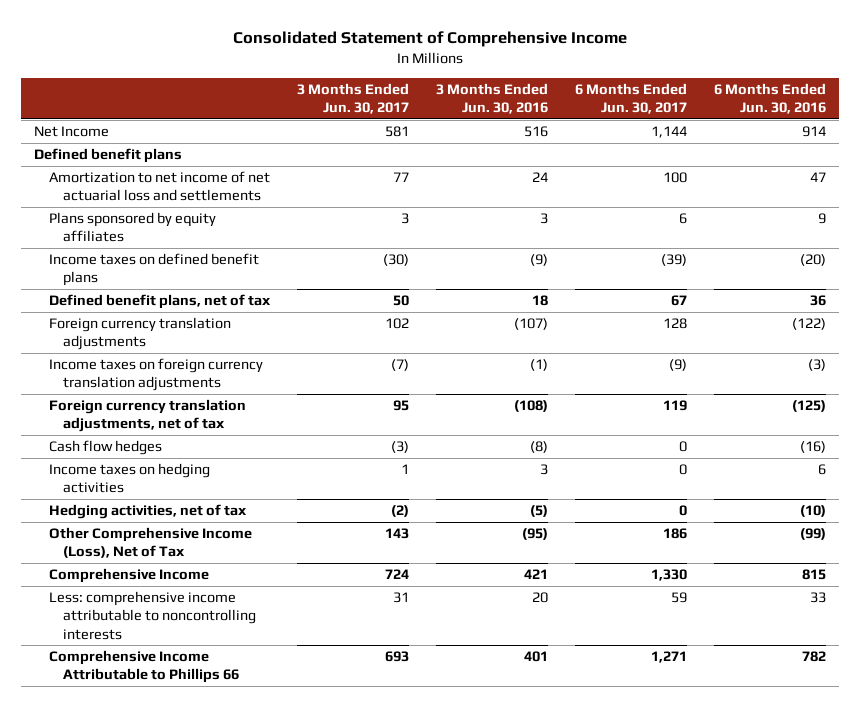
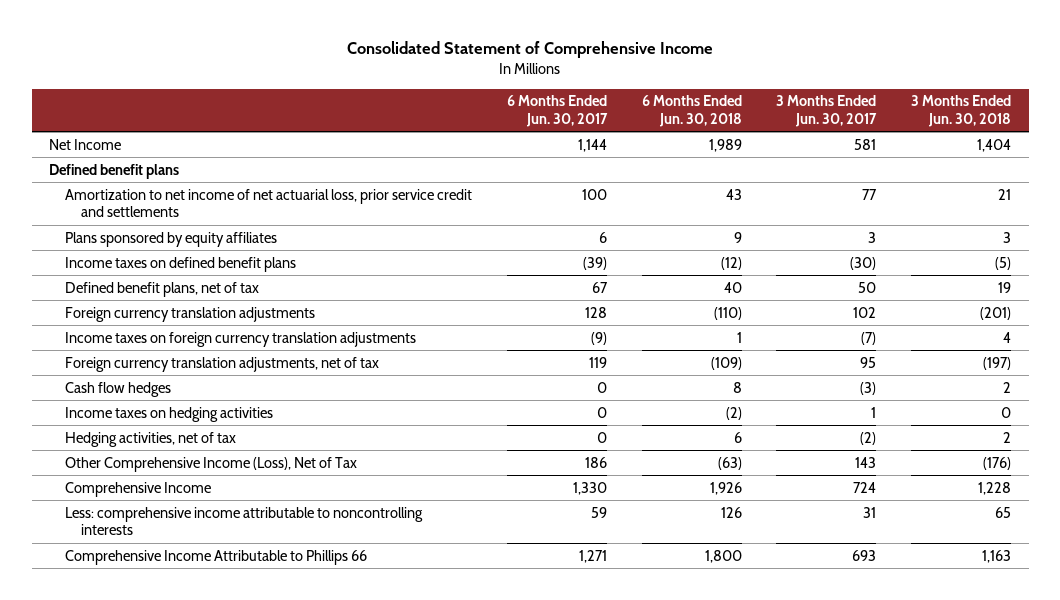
[435,82,548,115] 3 Months Ended Jun. 30, 2016 -> none
[713,82,826,115] 6 Months Ended Jun. 30, 2016 -> none
none -> [641,95,742,127] 6 Months Ended Jun. 30, 2018
none -> [911,95,1012,127] 3 Months Ended Jun. 30, 2018
[48,171,270,202] Amortization to net income of net actuarial loss and settlements -> [65,188,473,218] Amortization to net income of net actuarial loss, prior service credit and settlements

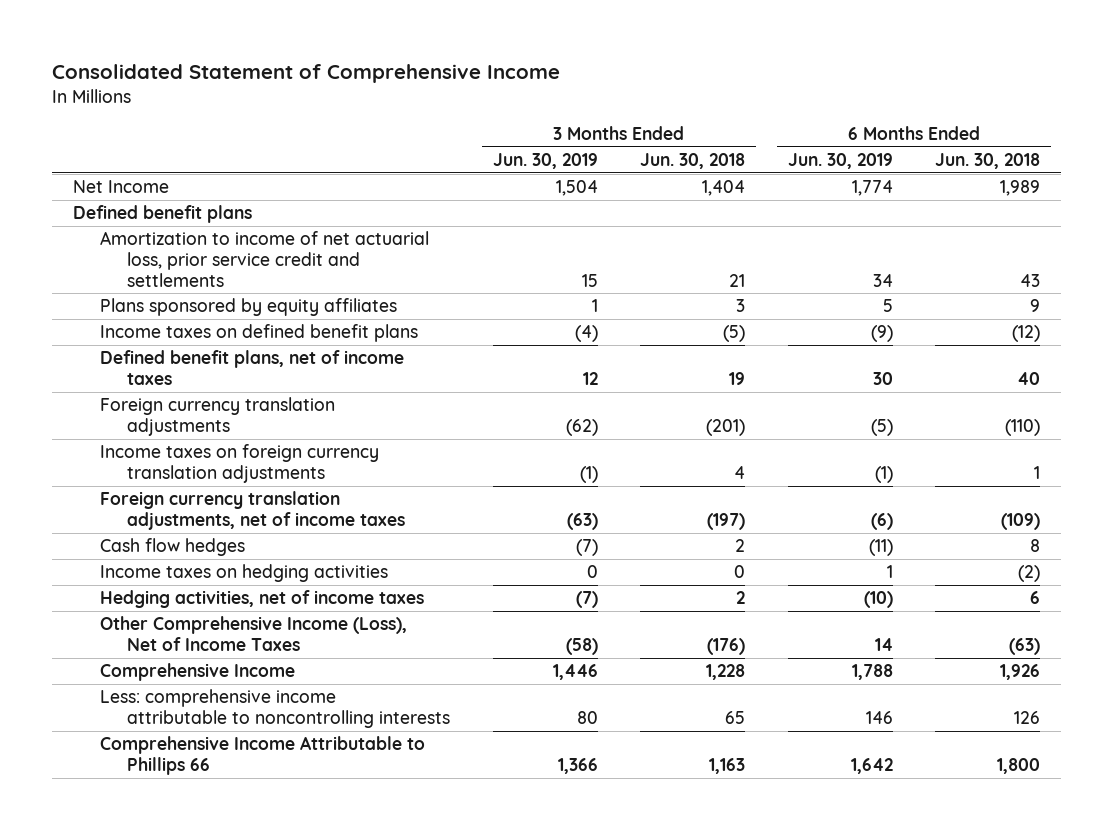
[507,95,609,127] 6 Months Ended Jun. 30, 2017 -> none
[776,95,878,127] 3 Months Ended Jun. 30, 2017 -> none
none -> [492,152,598,169] Jun. 30, 2019
none -> [787,152,893,169] Jun. 30, 2019
[65,188,473,218] Amortization to net income of net actuarial loss, prior service credit and settlements -> [99,231,429,287] Amortization to income of net actuarial loss, prior service credit and settlements
[65,281,260,297] Defined benefit plans, net of tax -> [99,350,404,386] Defined benefit plans, net of income taxes
[65,356,380,372] Foreign currency translation adjustments, net of tax -> [99,491,406,531] Foreign currency translation adjustments, net of income taxes
[65,431,237,447] Hedging activities, net of tax -> [99,590,424,609] Hedging activities, net of income taxes
[65,456,358,472] Other Comprehensive Income (Loss), Net of Tax -> [99,616,407,652] Other Comprehensive Income (Loss), Net of Income Taxes

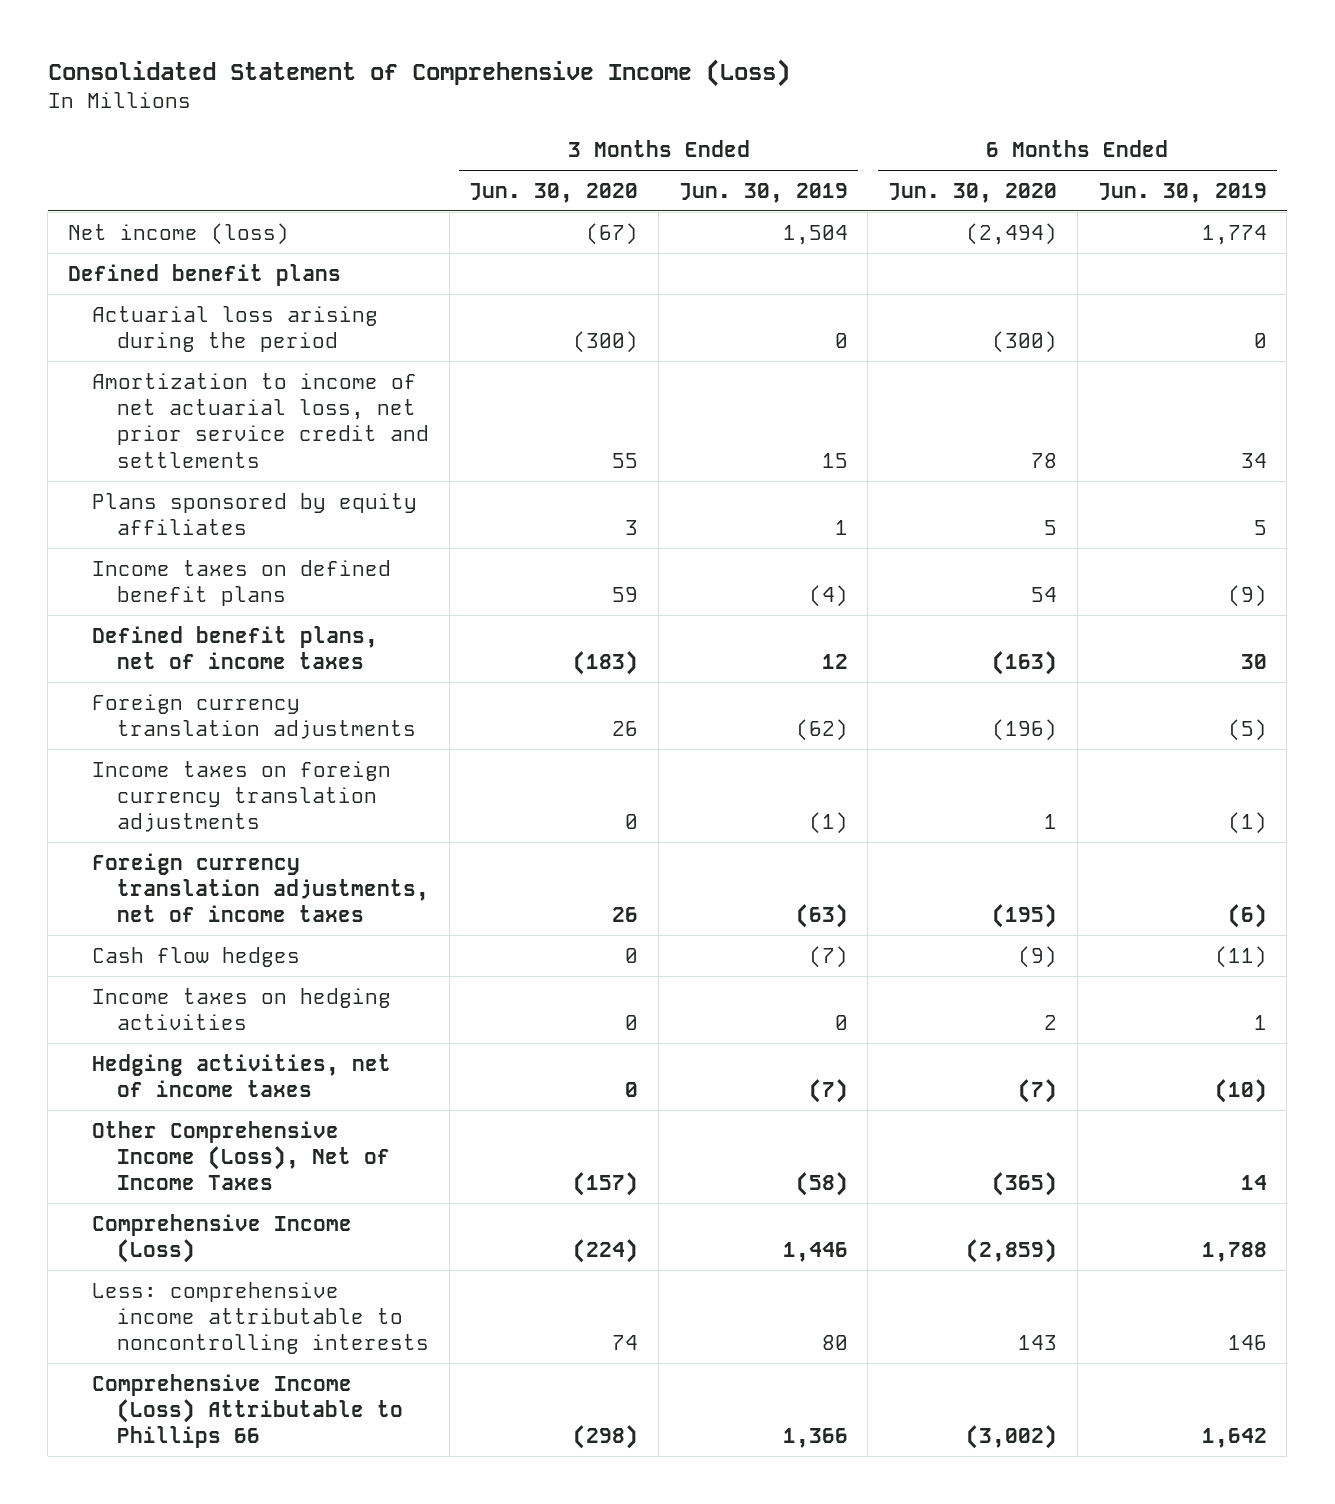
[51,64,560,84] Consolidated Statement of Comprehensive Income -> [47,59,790,88] Consolidated Statement of Comprehensive Income (Loss)
[640,152,746,169] Jun. 30, 2018 -> none
[935,152,1041,169] Jun. 30, 2018 -> none
none -> [469,182,639,203] Jun. 30, 2020
none -> [888,182,1058,203] Jun. 30, 2020
[72,180,169,194] Net Income -> [67,222,289,245] Net income (loss)
none -> [92,305,379,353] Actuarial loss arising during the period
[99,231,429,287] Amortization to income of net actuarial loss, prior service credit and settlements -> [92,372,429,468] Amortization to income of net actuarial loss, net prior service credit and settlements
[99,663,295,682] Comprehensive Income -> [92,1213,353,1264] Comprehensive Income (Loss)
[99,736,425,776] Comprehensive Income Attributable to Phillips 66 -> [92,1373,403,1449] Comprehensive Income (Loss) Attributable to Phillips 66

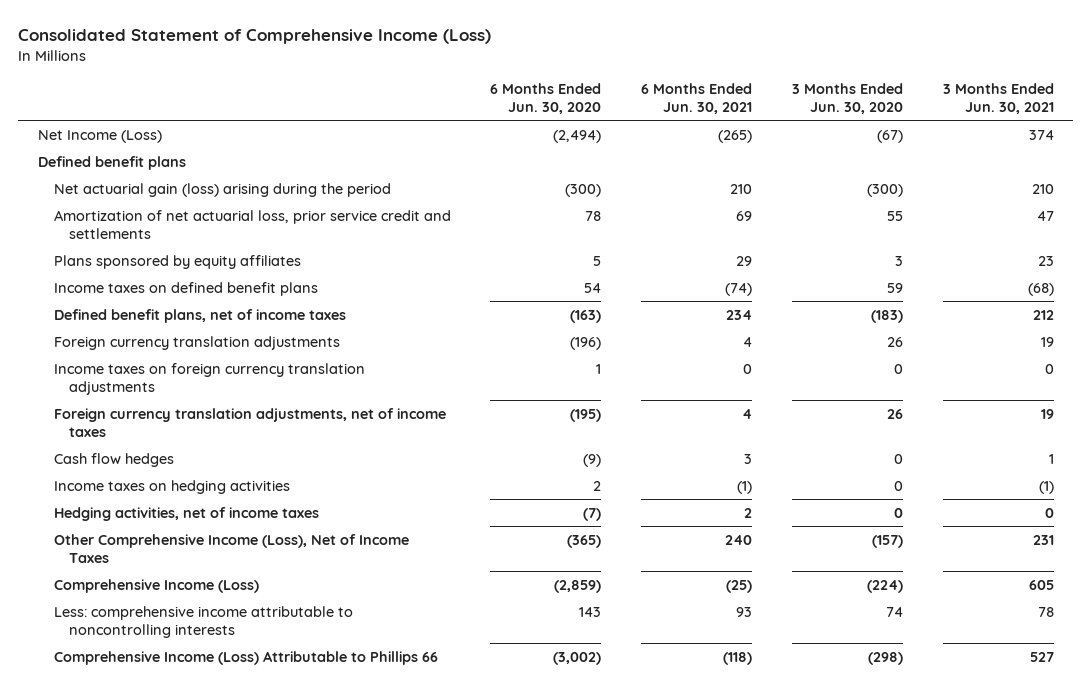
[678,182,848,203] Jun. 30, 2019 -> none
[1097,182,1267,203] Jun. 30, 2019 -> none
none -> [641,82,753,115] 6 Months Ended Jun. 30, 2021
none -> [942,82,1054,115] 3 Months Ended Jun. 30, 2021
[67,222,289,245] Net income (loss) -> [37,129,162,143] Net Income (Loss)
[92,305,379,353] Actuarial loss arising during the period -> [53,182,391,197] Net actuarial gain (loss) arising during the period
[92,372,429,468] Amortization to income of net actuarial loss, net prior service credit and settlements -> [53,209,451,239] Amortization of net actuarial loss, prior service credit and settlements

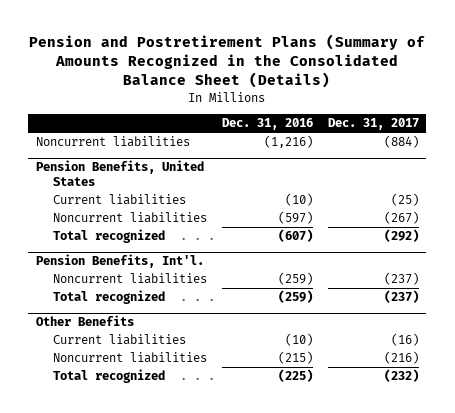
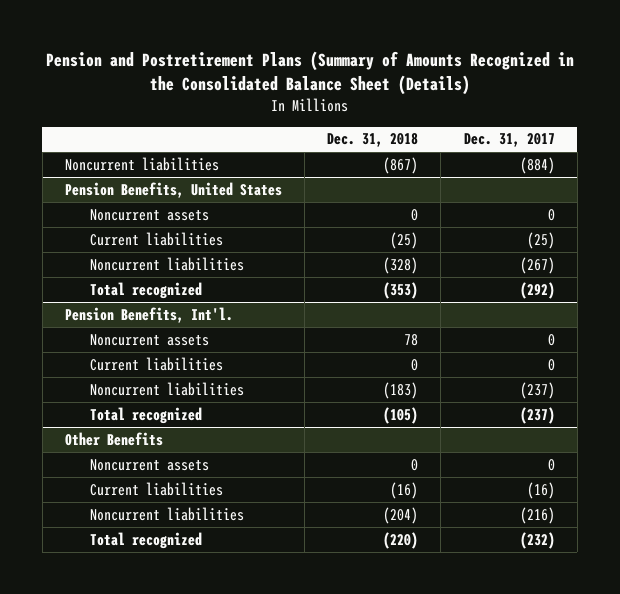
[222,118,314,131] Dec. 31, 2016 -> none
none -> [327,133,419,148] Dec. 31, 2018
none -> [89,208,209,221] Noncurrent assets
none -> [89,333,209,346] Noncurrent assets
none -> [89,356,223,371] Current liabilities
none -> [89,458,209,471] Noncurrent assets

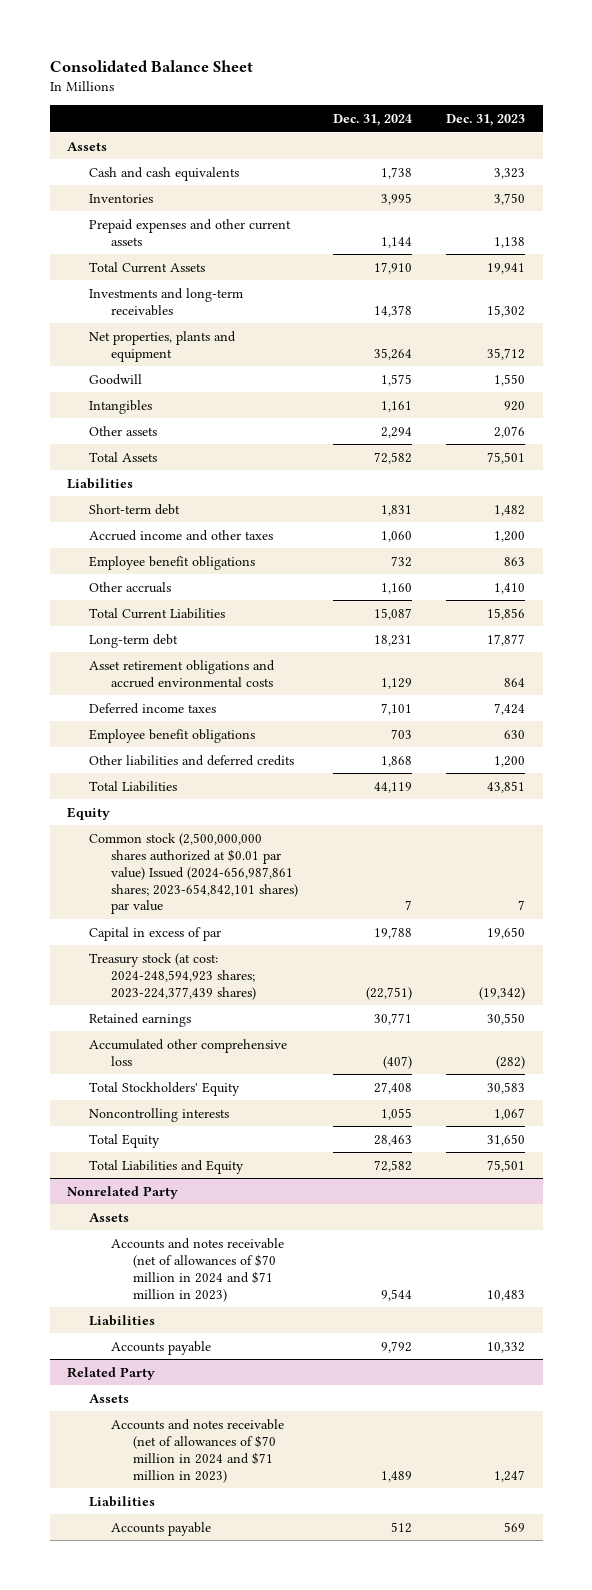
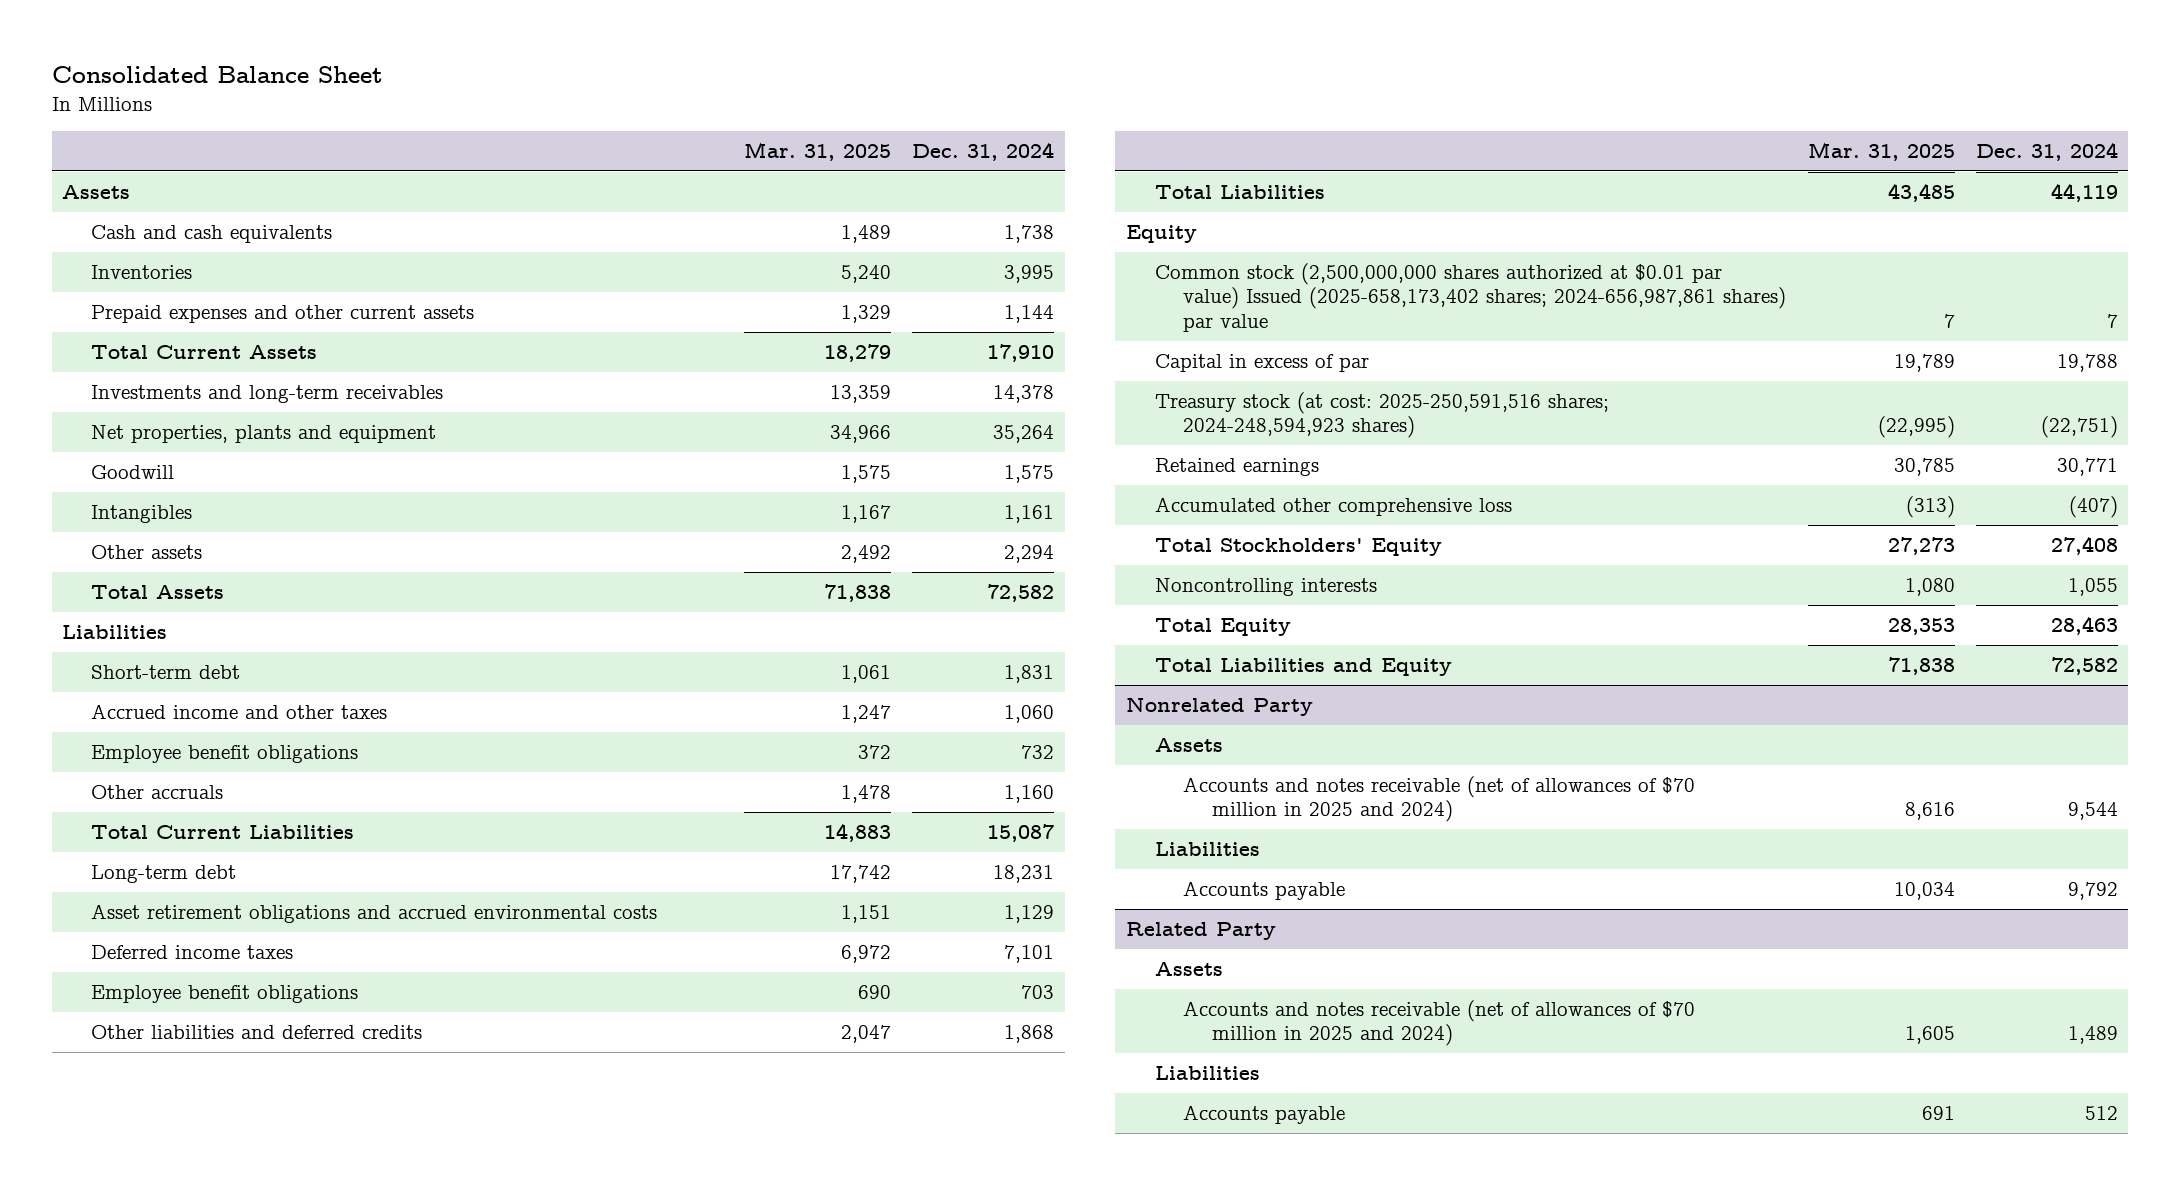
[446,114,526,127] Dec. 31, 2023 -> none
none -> [743,141,891,161] Mar. 31, 2025
[88,832,298,915] Common stock (2,500,000,000 shares authorized at $0.01 par value) Issued (2024-656,987,861 shares; 2023-654,842,101 shares) par value -> [1154,262,1787,332] Common stock (2,500,000,000 shares authorized at $0.01 par value) Issued (2025-658,173,402 shares; 2024-656,987,861 shares) par value
[88,952,256,1000] Treasury stock (at cost: 2024-248,594,923 shares; 2023-224,377,439 shares) -> [1154,391,1609,439] Treasury stock (at cost: 2025-250,591,516 shares; 2024-248,594,923 shares)
[110,1237,284,1302] Accounts and notes receivable (net of allowances of $70 million in 2024 and $71 million in 2023) -> [1183,775,1696,823] Accounts and notes receivable (net of allowances of $70 million in 2025 and 2024)
[110,1418,284,1483] Accounts and notes receivable (net of allowances of $70 million in 2024 and $71 million in 2023) -> [1183,999,1696,1047] Accounts and notes receivable (net of allowances of $70 million in 2025 and 2024)

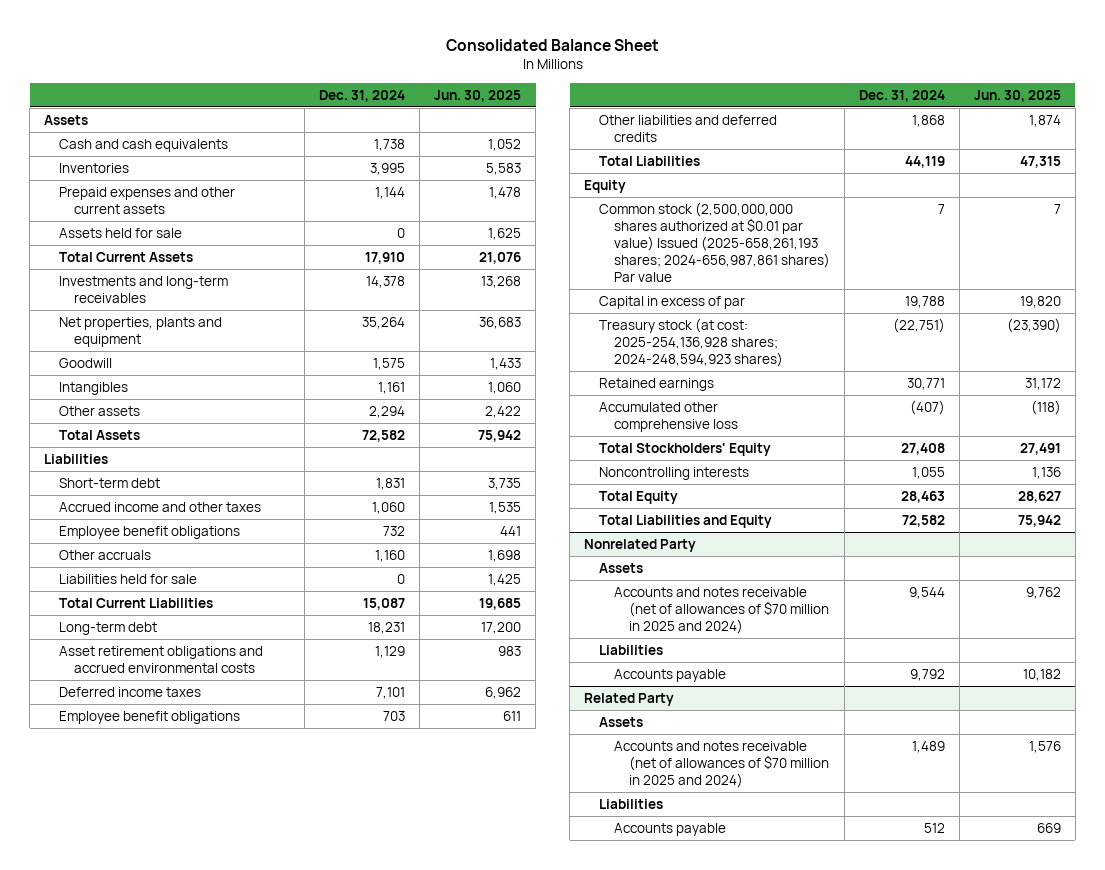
[743,141,891,161] Mar. 31, 2025 -> none
none -> [434,89,522,102] Jun. 30, 2025
none -> [59,227,183,238] Assets held for sale
none -> [59,573,198,584] Liabilities held for sale
[1154,262,1787,332] Common stock (2,500,000,000 shares authorized at $0.01 par value) Issued (2025-658,173,402 shares; 2024-656,987,861 shares) par value -> [599,201,831,282] Common stock (2,500,000,000 shares authorized at $0.01 par value) Issued (2025-658,261,193 shares; 2024-656,987,861 shares) Par value
[1154,391,1609,439] Treasury stock (at cost: 2025-250,591,516 shares; 2024-248,594,923 shares) -> [599,317,784,367] Treasury stock (at cost: 2025-254,136,928 shares; 2024-248,594,923 shares)

